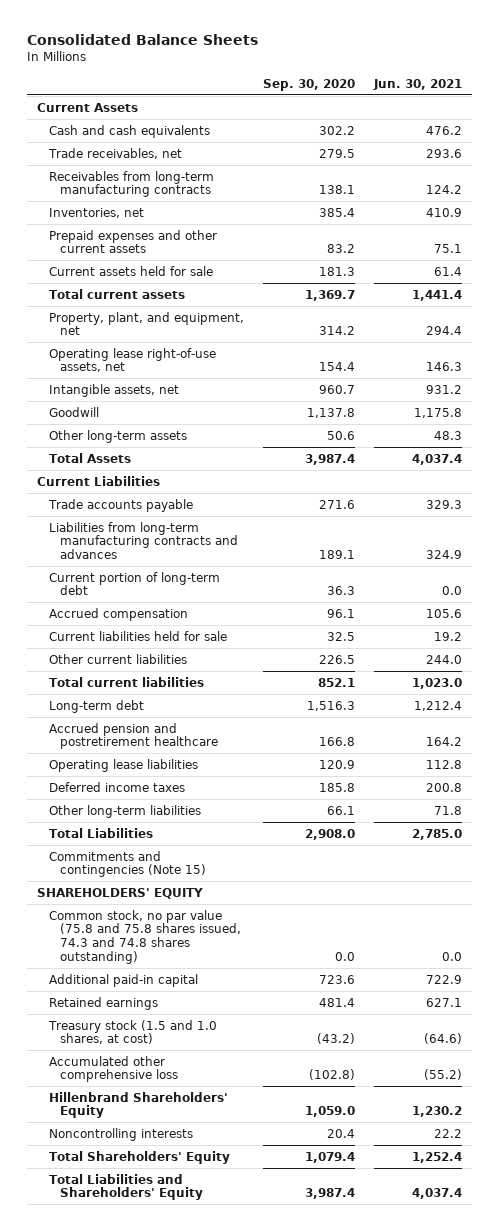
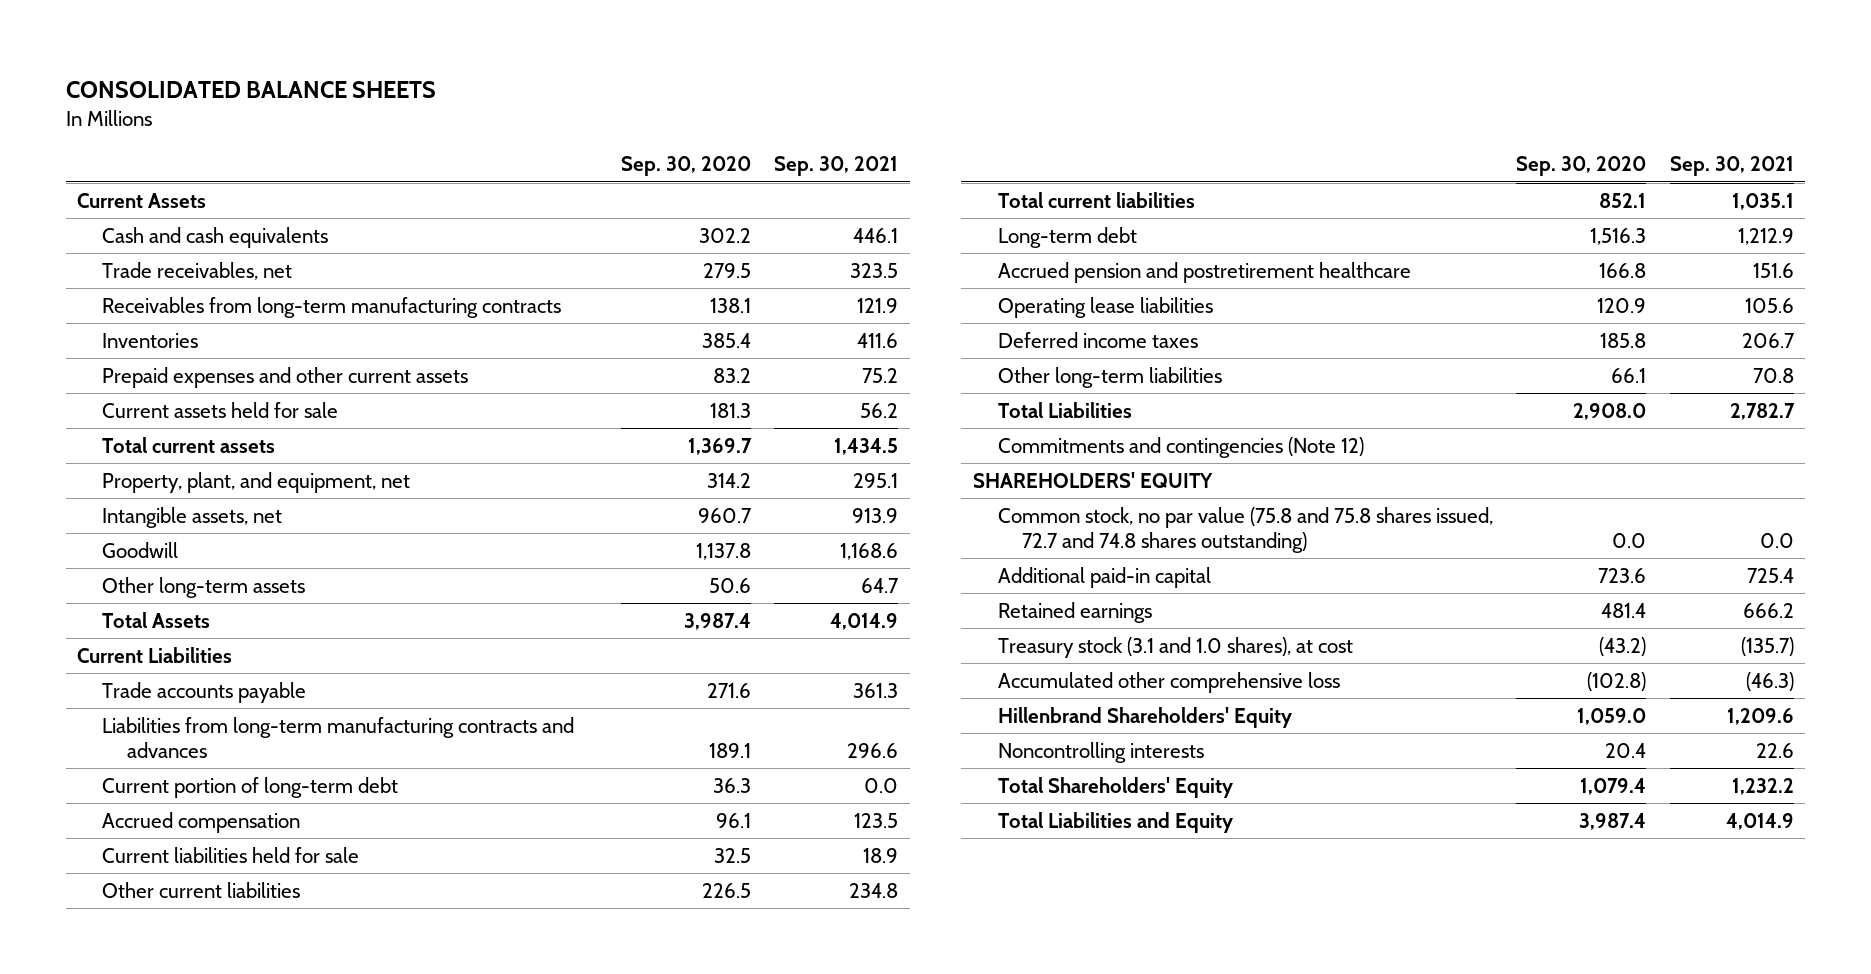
[27,34,259,46] Consolidated Balance Sheets -> [65,80,436,98] CONSOLIDATED BALANCE SHEETS
[373,78,463,90] Jun. 30, 2021 -> none
none -> [774,156,899,177] Sep. 30, 2021
[48,207,144,218] Inventories, net -> [102,332,199,348] Inventories
[48,347,216,373] Operating lease right-of-use assets, net -> none
[48,850,207,878] Commitments and contingencies (Note 15) -> [997,436,1364,458] Commitments and contingencies (Note 12)
[48,909,242,965] Common stock, no par value (75.8 and 75.8 shares issued, 74.3 and 74.8 shares outstanding) -> [997,506,1493,553] Common stock, no par value (75.8 and 75.8 shares issued, 72.7 and 74.8 shares outstanding)
[47,1019,217,1045] Treasury stock (1.5 and 1.0 shares, at cost) -> [997,636,1353,658] Treasury stock (3.1 and 1.0 shares), at cost
[48,1173,204,1201] Total Liabilities and Shareholders' Equity -> [997,811,1233,833] Total Liabilities and Equity

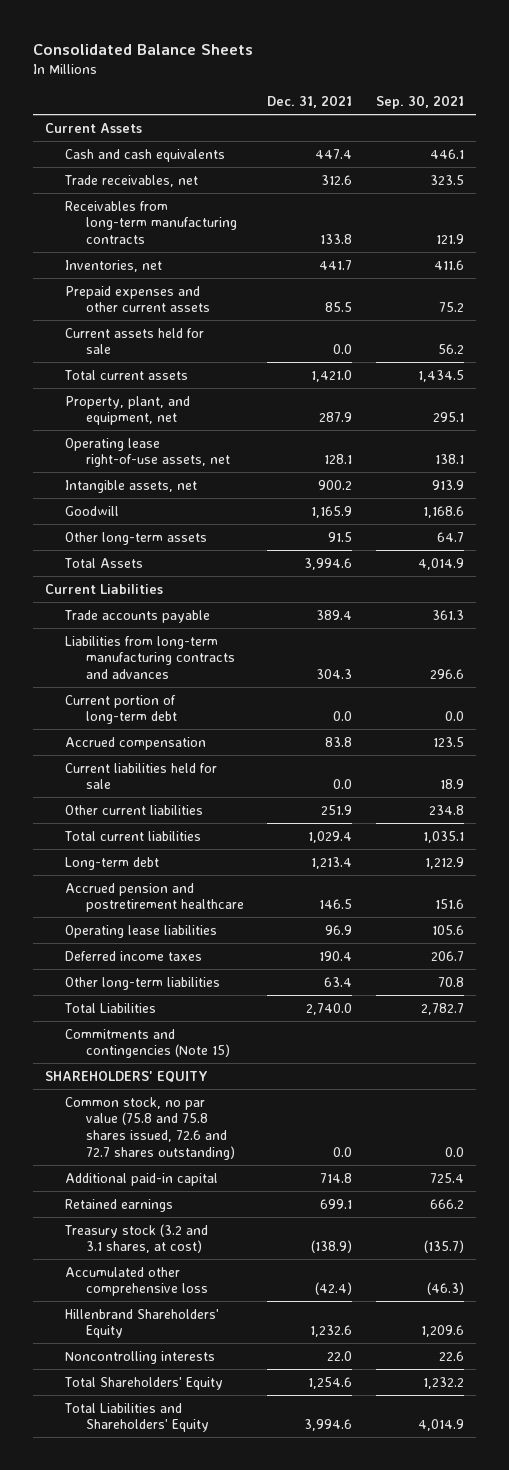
[65,80,436,98] CONSOLIDATED BALANCE SHEETS -> [33,44,254,56] Consolidated Balance Sheets
[620,156,751,177] Sep. 30, 2020 -> none
none -> [267,95,353,109] Dec. 31, 2021
[102,332,199,348] Inventories -> [65,259,163,272] Inventories, net
none -> [65,437,230,468] Operating lease right-of-use assets, net
[997,436,1364,458] Commitments and contingencies (Note 12) -> [65,1028,230,1059] Commitments and contingencies (Note 15)
[997,506,1493,553] Common stock, no par value (75.8 and 75.8 shares issued, 72.7 and 74.8 shares outstanding) -> [65,1096,235,1161] Common stock, no par value (75.8 and 75.8 shares issued, 72.6 and 72.7 shares outstanding)
[997,636,1353,658] Treasury stock (3.1 and 1.0 shares), at cost -> [64,1223,209,1254] Treasury stock (3.2 and 3.1 shares, at cost)
[997,811,1233,833] Total Liabilities and Equity -> [64,1402,209,1433] Total Liabilities and Shareholders' Equity

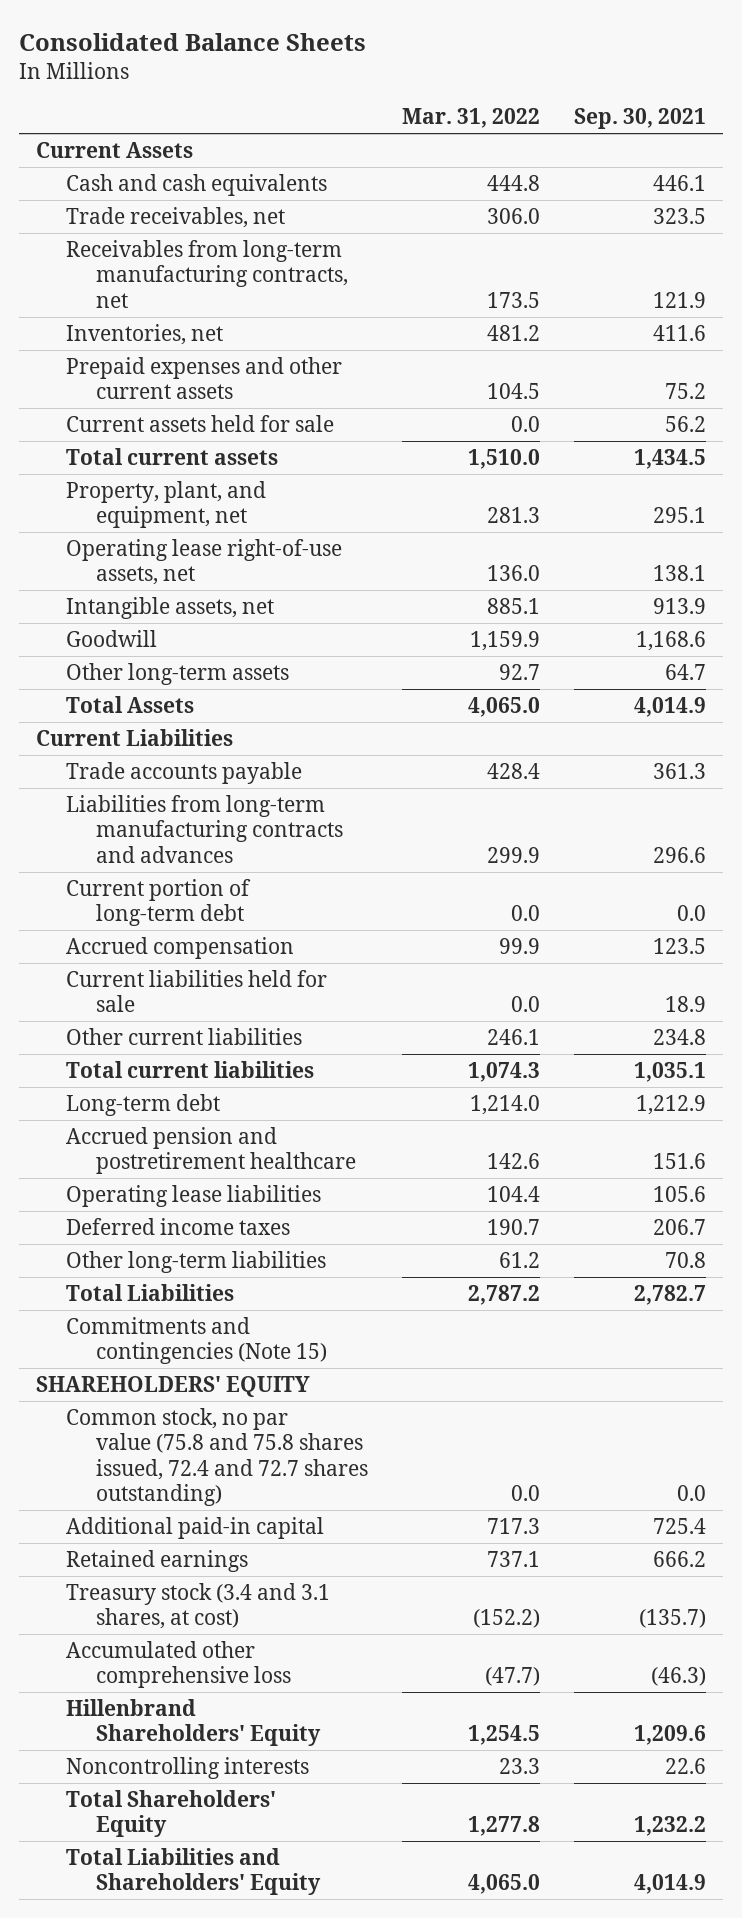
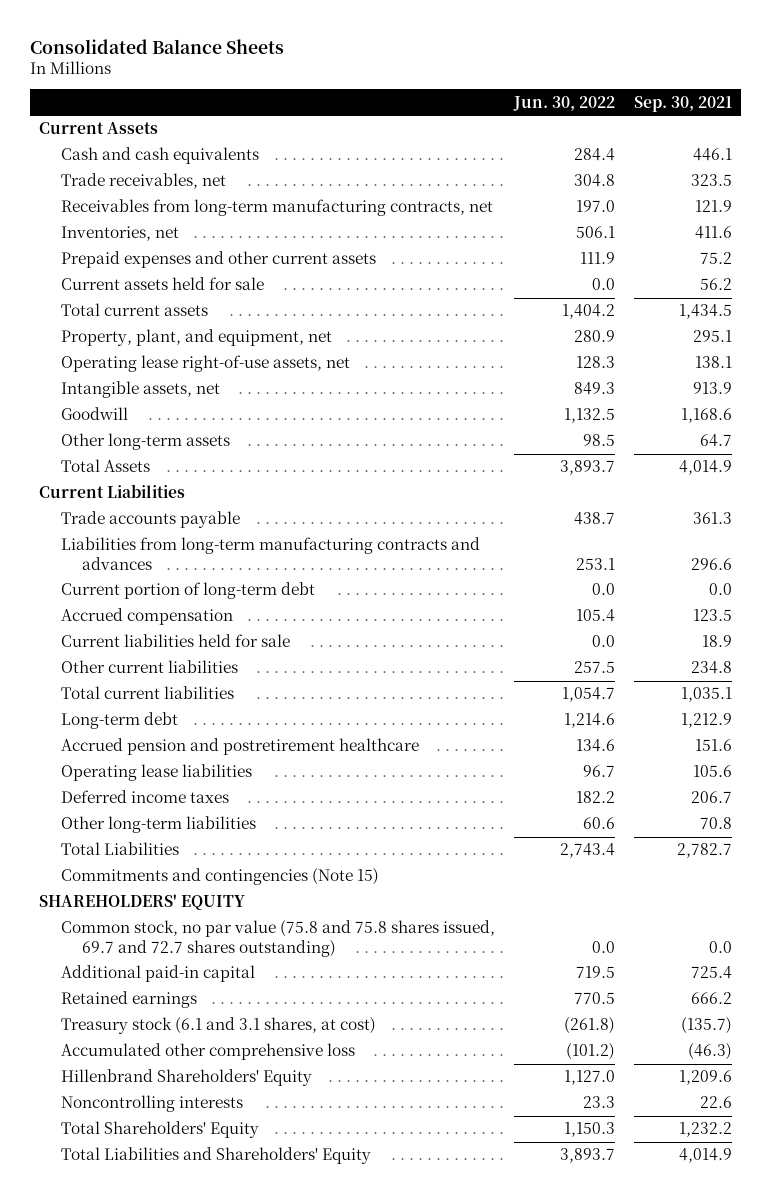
[402,108,541,129] Mar. 31, 2022 -> none
none -> [512,95,615,111] Jun. 30, 2022
[66,1407,369,1507] Common stock, no par value (75.8 and 75.8 shares issued, 72.4 and 72.7 shares outstanding) -> [60,920,495,957] Common stock, no par value (75.8 and 75.8 shares issued, 69.7 and 72.7 shares outstanding)
[66,1582,331,1630] Treasury stock (3.4 and 3.1 shares, at cost) -> [60,1017,376,1035] Treasury stock (6.1 and 3.1 shares, at cost)

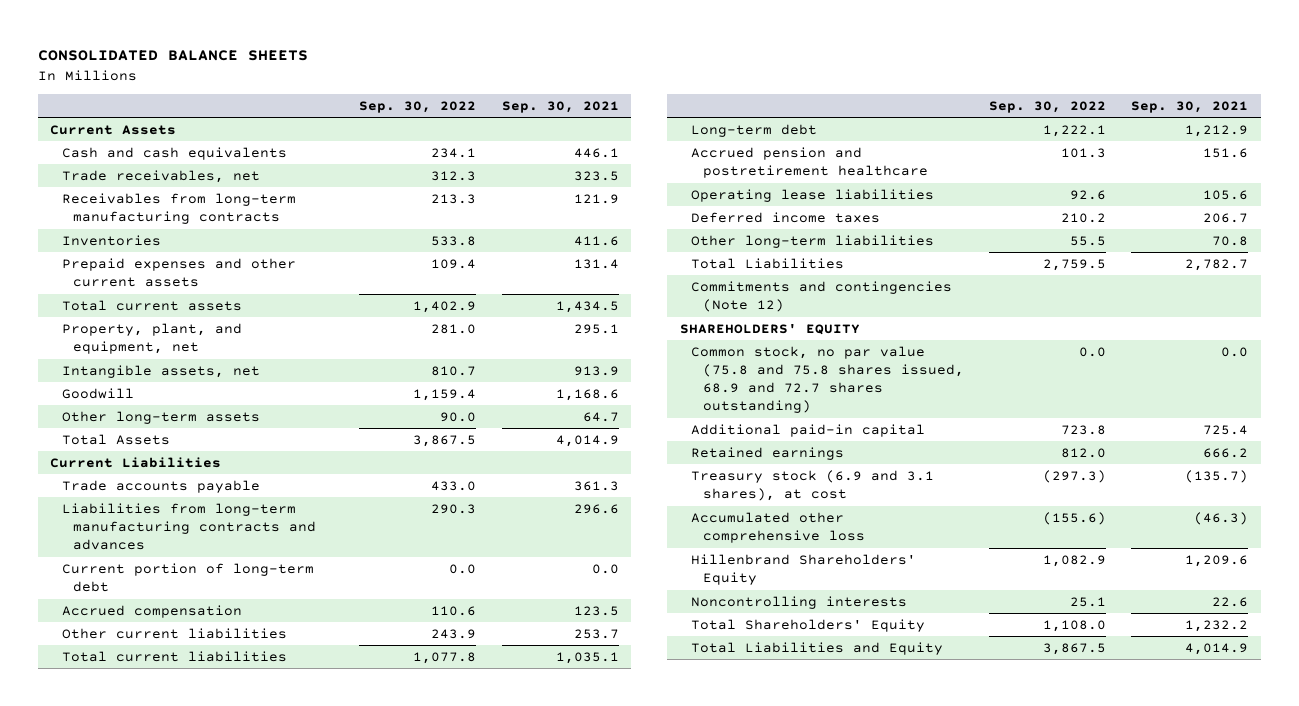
[29,38,284,54] Consolidated Balance Sheets -> [37,50,308,62] CONSOLIDATED BALANCE SHEETS
[512,95,615,111] Jun. 30, 2022 -> none
none -> [359,100,477,113] Sep. 30, 2022
[60,277,264,291] Current assets held for sale -> none
[60,199,493,217] Receivables from long-term manufacturing contracts, net -> [61,192,296,225] Receivables from long-term manufacturing contracts
[60,226,179,242] Inventories, net -> [61,234,161,246] Inventories
[699,252,732,265] 75.2 -> [573,258,619,269] 131.4
[60,355,350,373] Operating lease right-of-use assets, net -> none
[60,634,290,648] Current liabilities held for sale -> none
[690,661,732,675] 234.8 -> [573,628,619,639] 253.7
[60,868,379,886] Commitments and contingencies (Note 15) -> [691,280,953,313] Commitments and contingencies (Note 12)
[60,920,495,957] Common stock, no par value (75.8 and 75.8 shares issued, 69.7 and 72.7 shares outstanding) -> [691,345,964,414] Common stock, no par value (75.8 and 75.8 shares issued, 68.9 and 72.7 shares outstanding)
[60,1017,376,1035] Treasury stock (6.1 and 3.1 shares, at cost) -> [691,469,935,502] Treasury stock (6.9 and 3.1 shares), at cost
[60,1147,371,1165] Total Liabilities and Shareholders' Equity -> [691,641,944,655] Total Liabilities and Equity

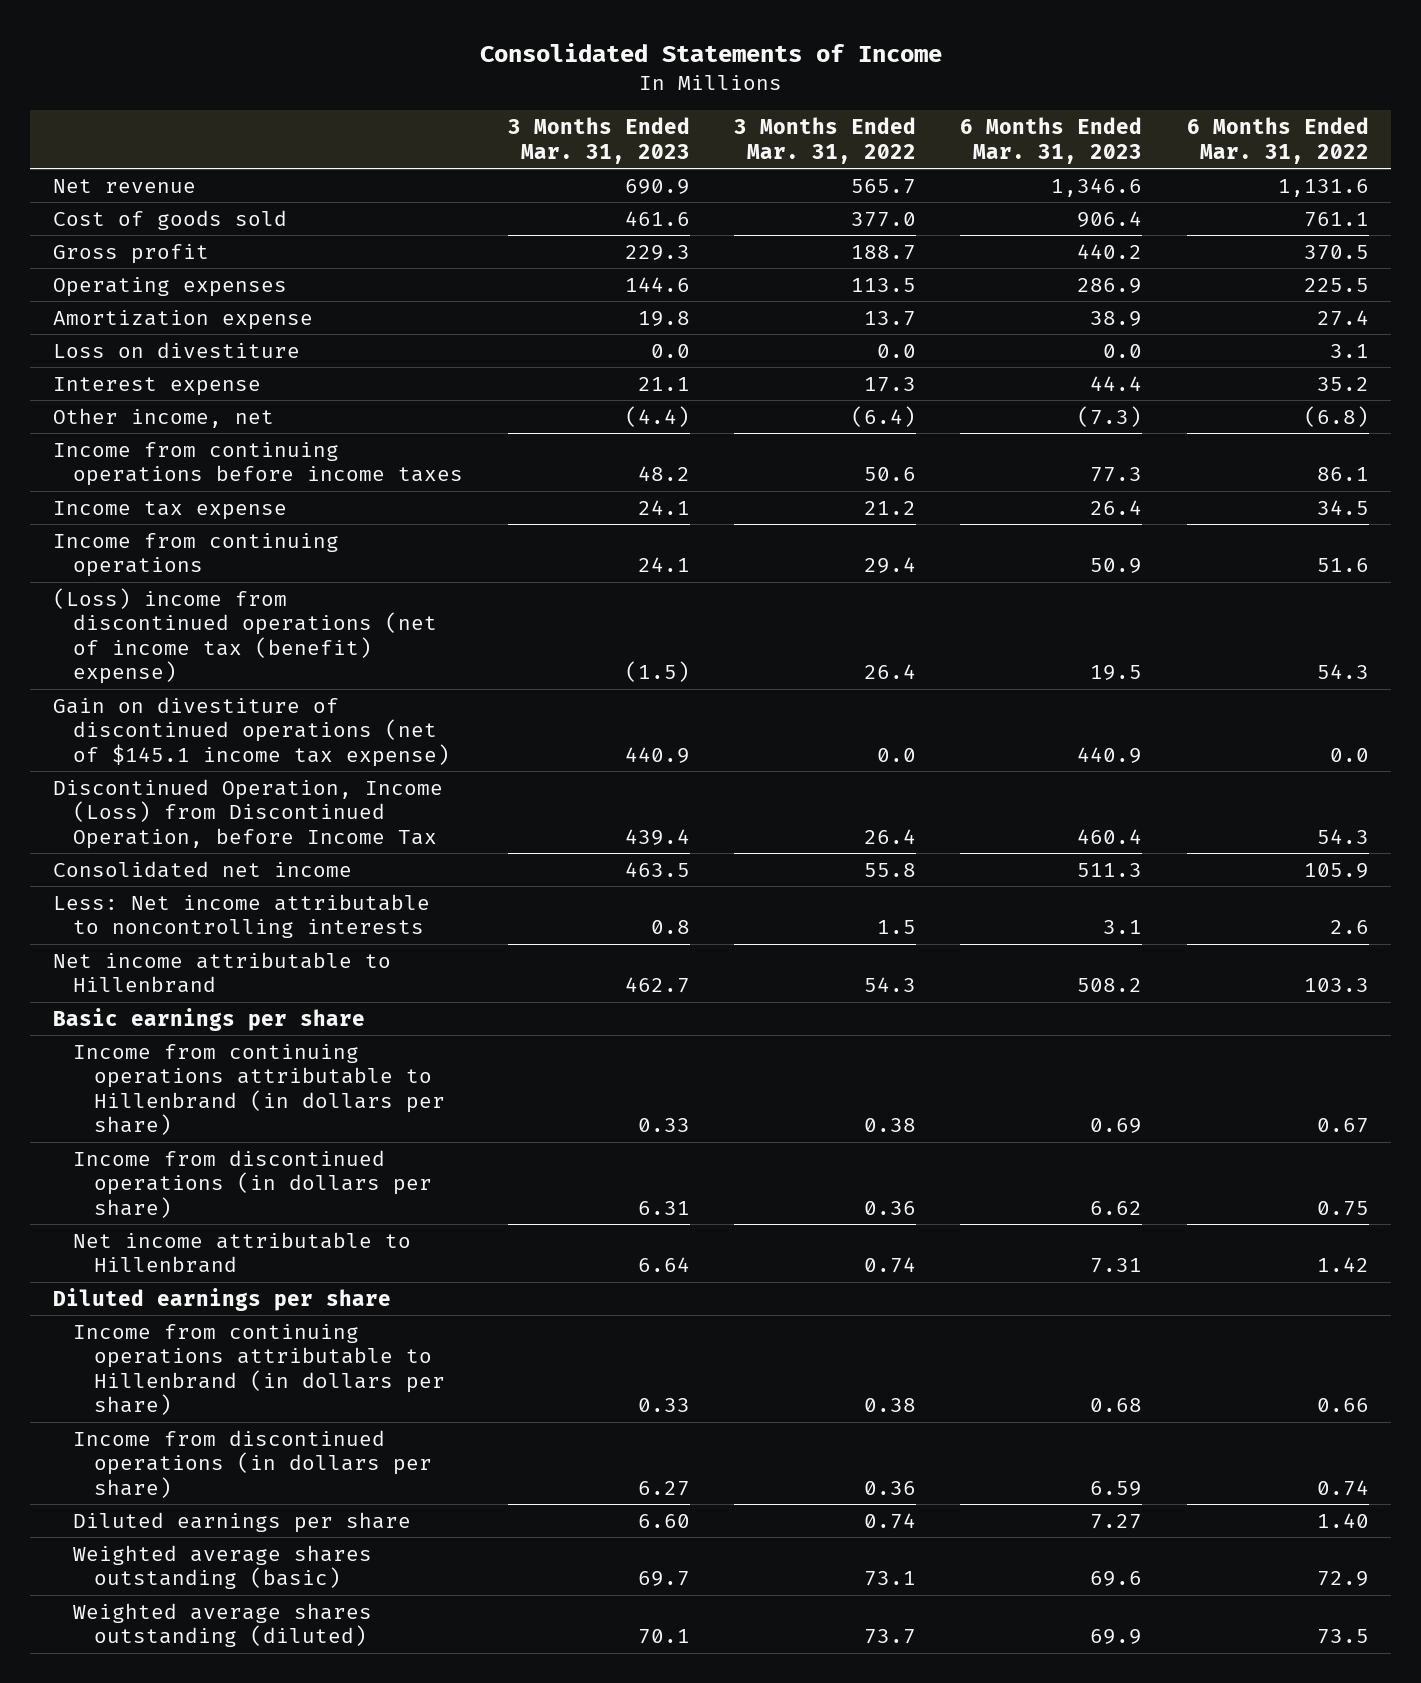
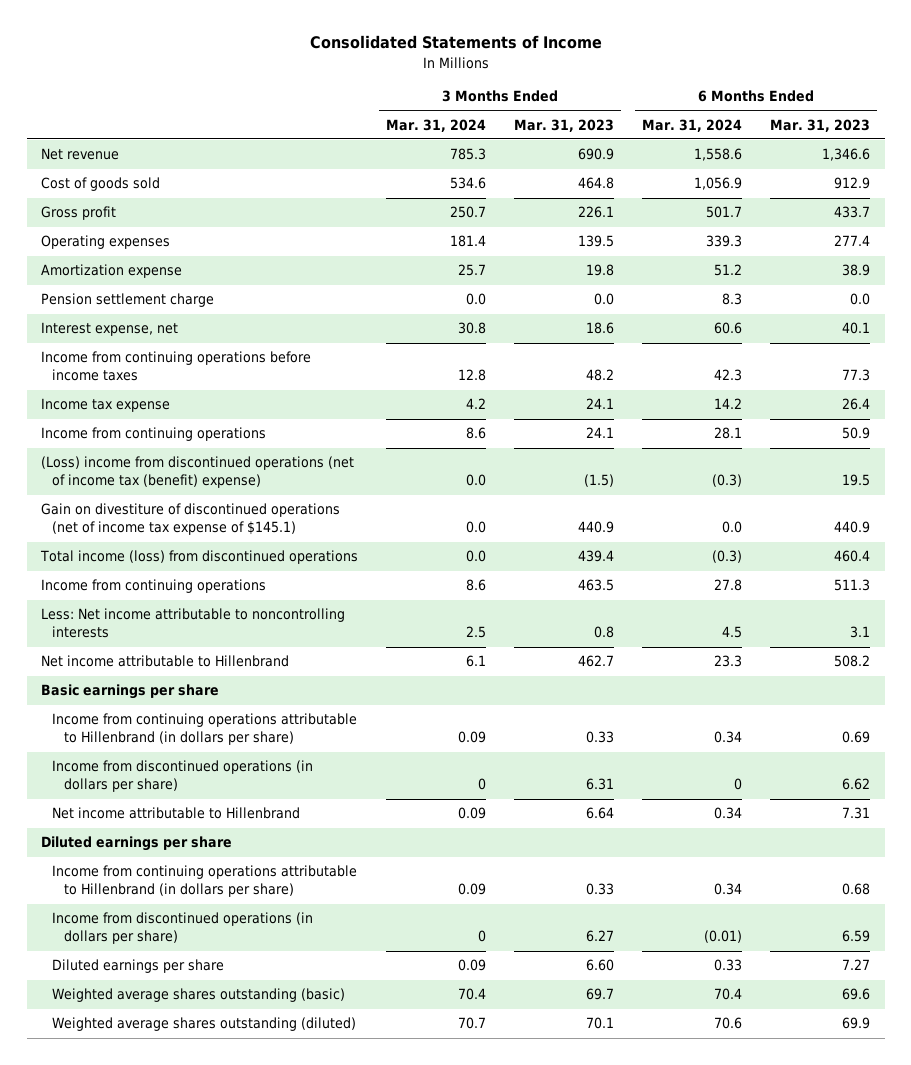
[734,117,917,164] 3 Months Ended Mar. 31, 2022 -> none
[1186,117,1369,164] 6 Months Ended Mar. 31, 2022 -> none
none -> [385,118,486,132] Mar. 31, 2024
none -> [642,118,743,132] Mar. 31, 2024
[624,210,690,226] 461.6 -> [578,177,615,190] 464.8
[1077,210,1143,227] 906.4 -> [834,177,871,190] 912.9
[624,244,690,260] 229.3 -> [578,206,615,219] 226.1
[1077,243,1143,259] 440.2 -> [834,206,871,219] 433.7
[624,276,690,292] 144.6 -> [578,235,615,248] 139.5
[1077,277,1143,293] 286.9 -> [834,235,871,247] 277.4
[52,341,300,358] Loss on divestiture -> none
[52,407,274,428] Other income, net -> none
none -> [40,293,214,308] Pension settlement charge
[52,376,261,396] Interest expense -> [40,322,178,337] Interest expense, net
[637,376,690,391] 21.1 -> [586,322,615,335] 18.6
[1090,375,1143,391] 44.4 -> [842,322,871,335] 40.1
[52,696,451,767] Gain on divestiture of discontinued operations (net of $145.1 income tax expense) -> [40,503,340,536] Gain on divestiture of discontinued operations (net of income tax expense of $145.1)
[52,778,443,849] Discontinued Operation, Income (Loss) from Discontinued Operation, before Income Tax -> [39,550,358,565] Total income (loss) from discontinued operations
[52,860,352,878] Consolidated net income -> [40,579,266,594] Income from continuing operations

